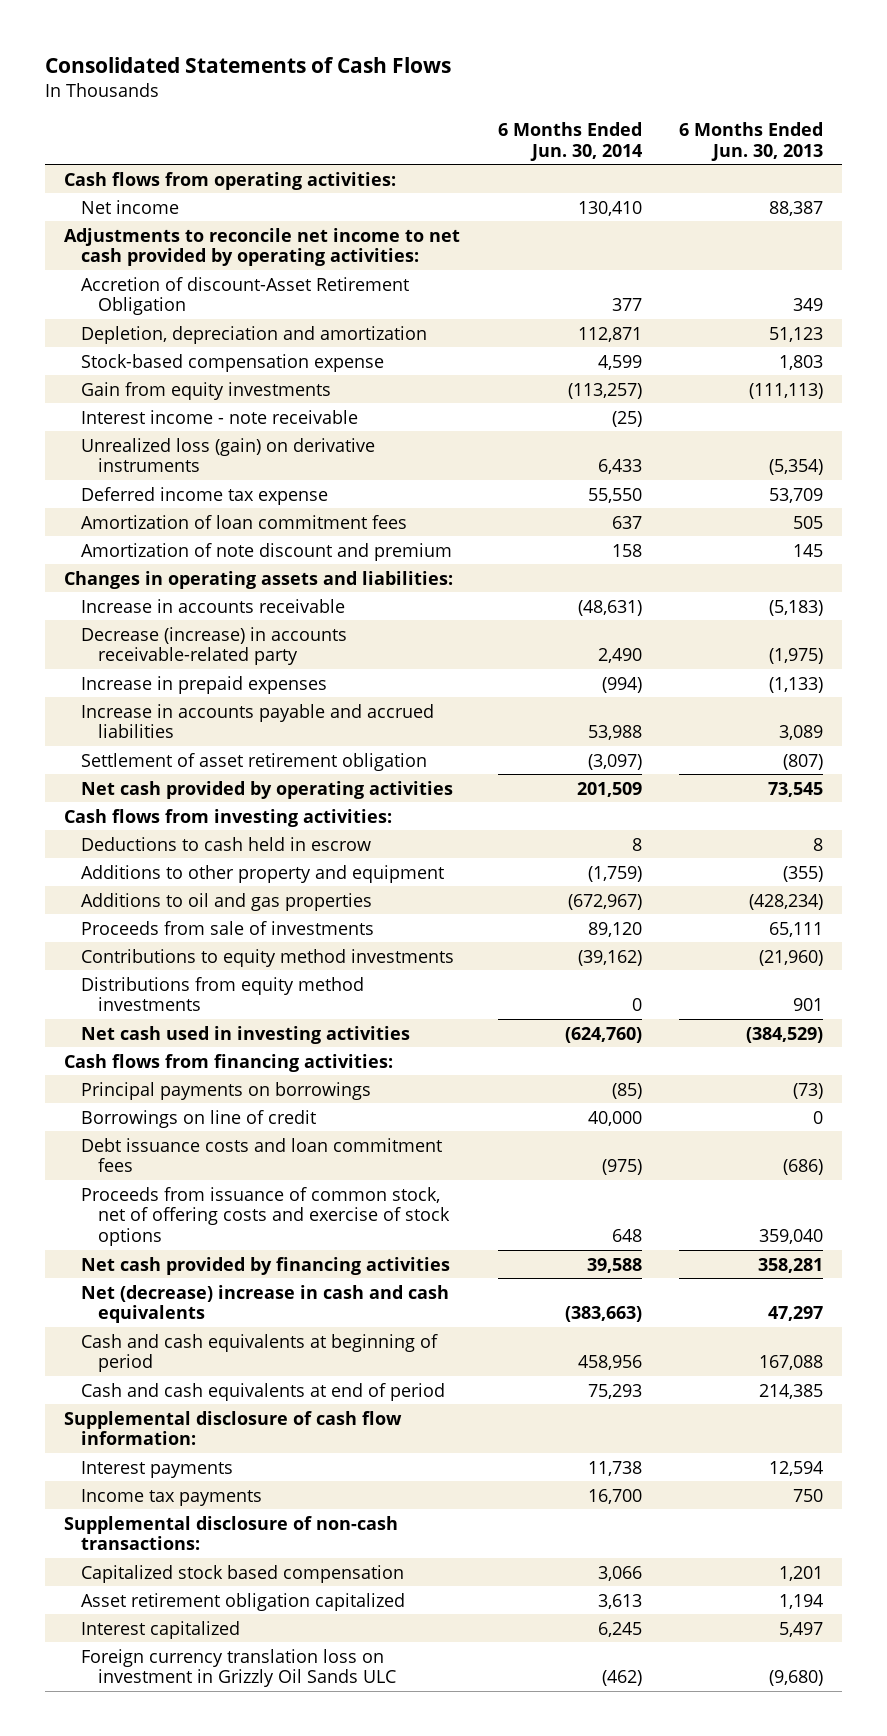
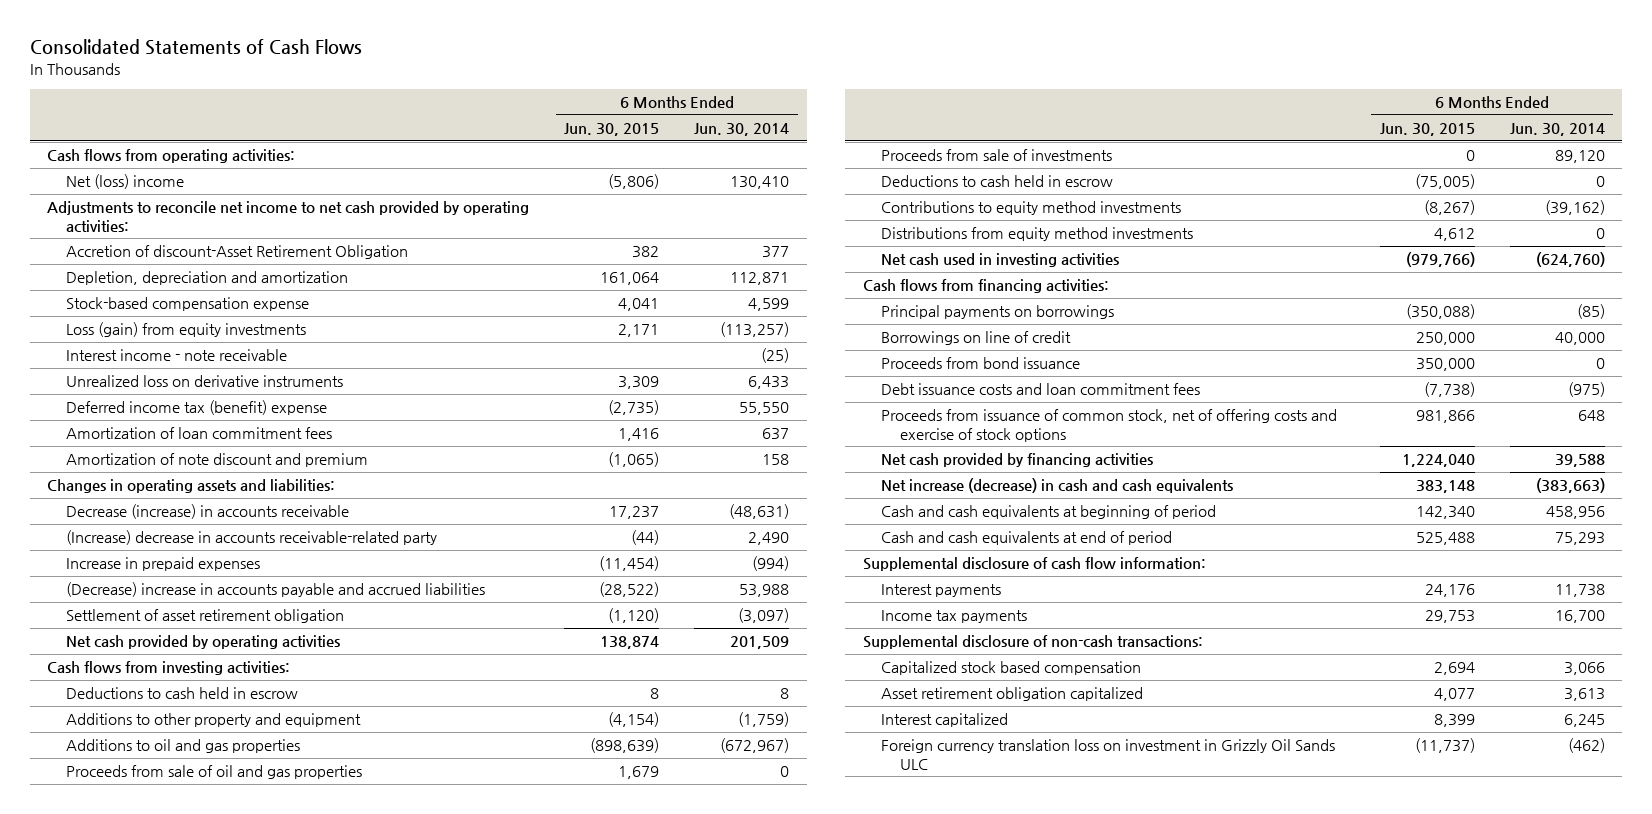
[679,121,824,161] 6 Months Ended Jun. 30, 2013 -> none
none -> [564,123,660,137] Jun. 30, 2015
[80,199,179,214] Net income -> [65,174,184,190] Net (loss) income
[80,381,331,400] Gain from equity investments -> [65,322,306,338] Loss (gain) from equity investments
[80,437,375,473] Unrealized loss (gain) on derivative instruments -> [65,375,343,388] Unrealized loss on derivative instruments
[80,486,328,505] Deferred income tax expense -> [65,400,327,416] Deferred income tax (benefit) expense
[80,598,345,613] Increase in accounts receivable -> [65,504,349,520] Decrease (increase) in accounts receivable
[80,626,347,666] Decrease (increase) in accounts receivable-related party -> [65,530,437,546] (Increase) decrease in accounts receivable-related party
[80,703,434,739] Increase in accounts payable and accrued liabilities -> [65,582,485,598] (Decrease) increase in accounts payable and accrued liabilities
none -> [65,765,362,780] Proceeds from sale of oil and gas properties
none -> [881,175,1114,188] Deductions to cash held in escrow
none -> [881,357,1081,370] Proceeds from bond issuance
[80,1284,449,1324] Net (decrease) increase in cash and cash equivalents -> [881,478,1234,494] Net increase (decrease) in cash and cash equivalents

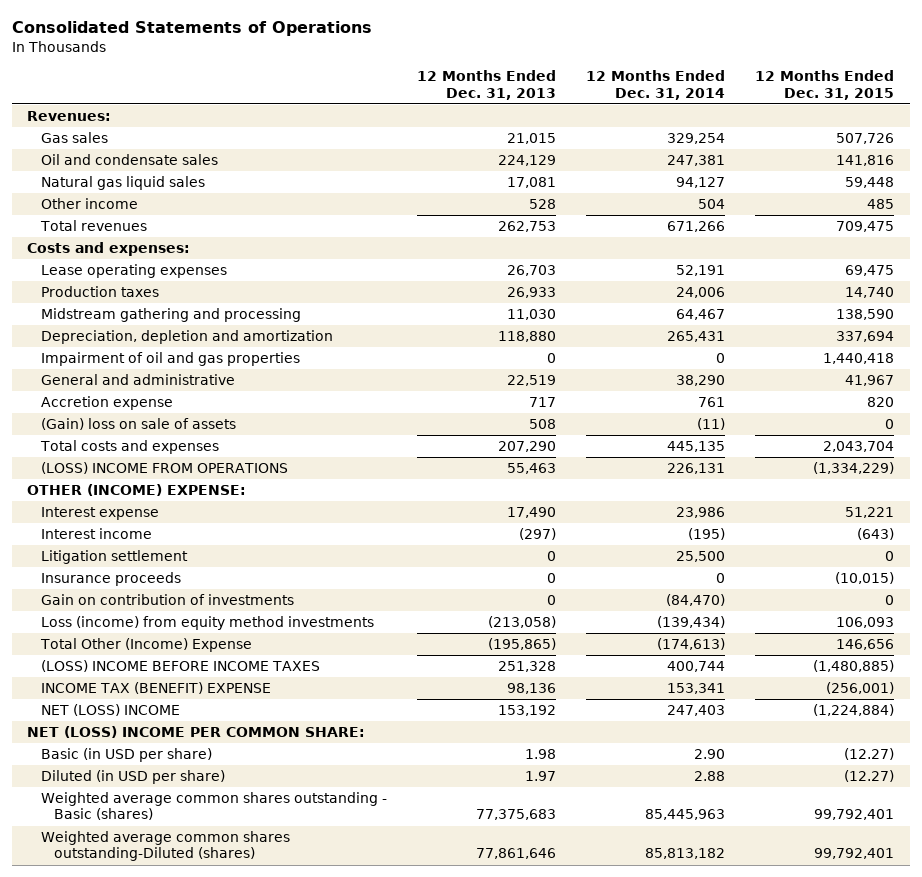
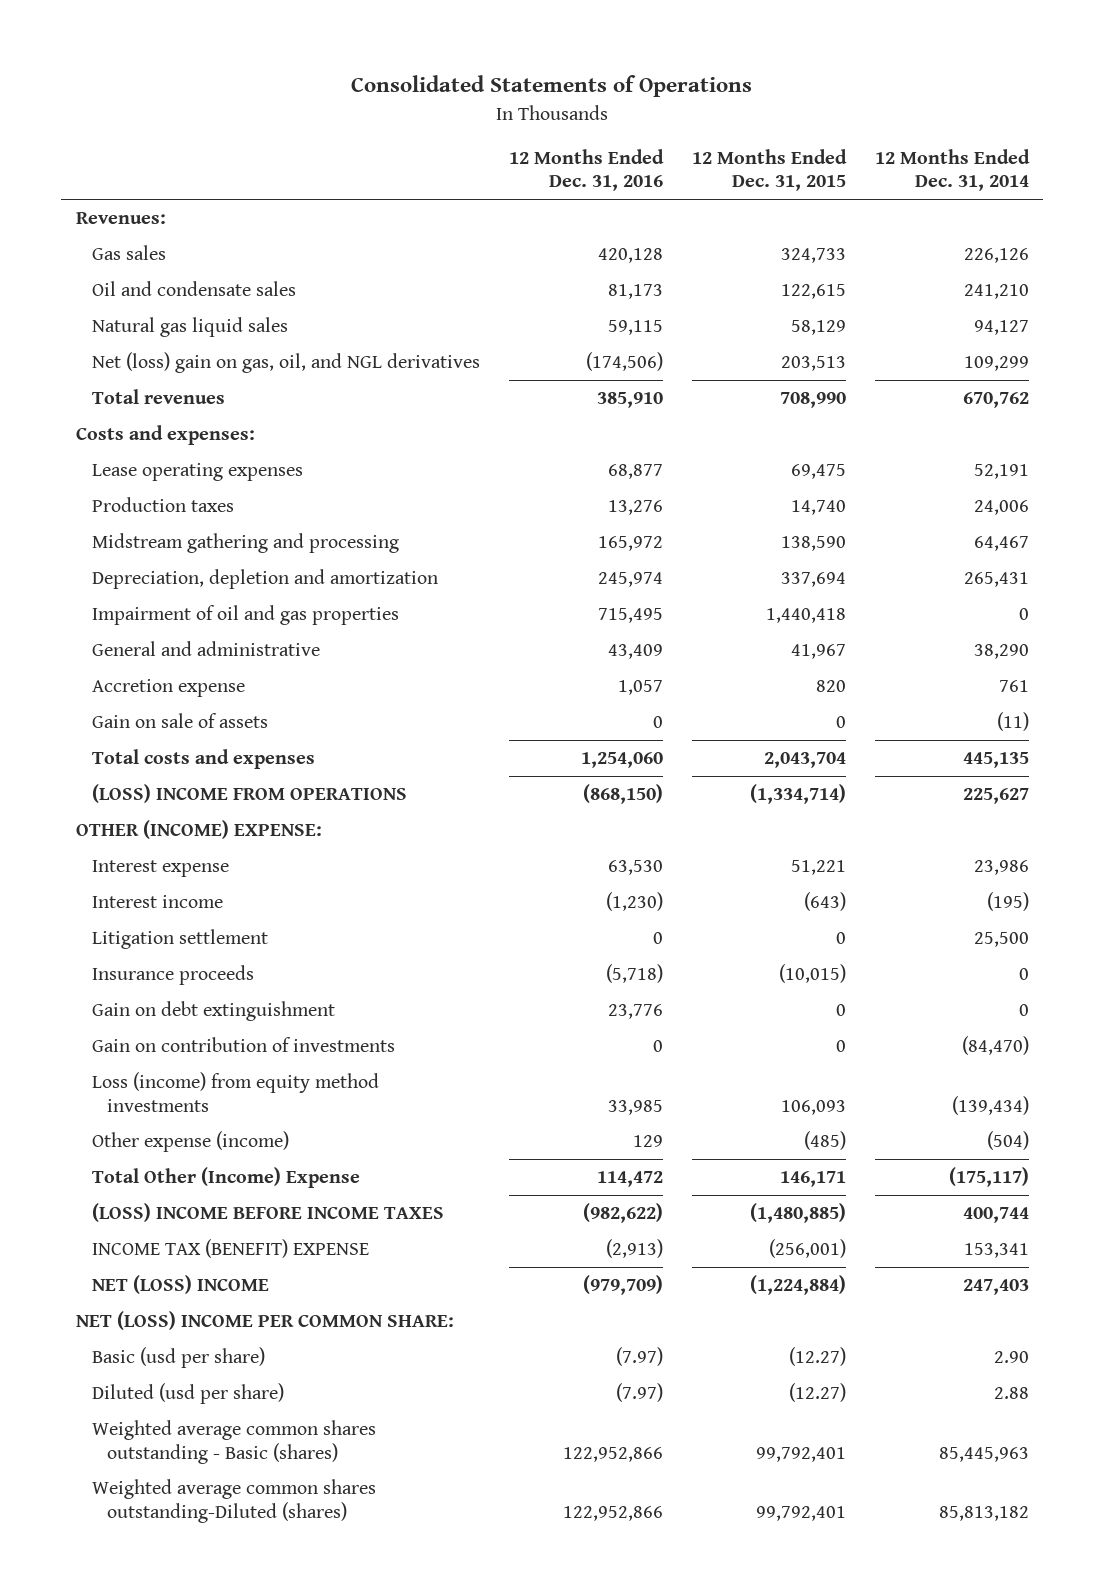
[417,70,557,100] 12 Months Ended Dec. 31, 2013 -> none
none -> [508,148,664,192] 12 Months Ended Dec. 31, 2016
[40,198,138,210] Other income -> none
[667,133,726,145] 329,254 -> [963,248,1029,264] 226,126
[836,133,895,145] 507,726 -> [780,248,846,264] 324,733
[667,155,726,167] 247,381 -> [963,284,1029,300] 241,210
[836,155,895,167] 141,816 -> [780,284,846,300] 122,615
[845,177,895,189] 59,448 -> [790,320,846,336] 58,129
none -> [91,352,480,374] Net (loss) gain on gas, oil, and NGL derivatives
[667,221,726,233] 671,266 -> [962,392,1029,409] 670,762
[836,221,895,233] 709,475 -> [779,392,846,409] 708,990
[40,418,236,431] (Gain) loss on sale of assets -> [91,713,268,729] Gain on sale of assets
[667,463,726,475] 226,131 -> [962,788,1029,805] 225,627
[813,462,895,475] (1,334,229) -> [749,784,846,805] (1,334,714)
none -> [91,1001,335,1022] Gain on debt extinguishment
none -> [91,1131,289,1153] Other expense (income)
[657,638,726,651] (174,613) -> [948,1167,1029,1188] (175,117)
[836,639,895,651] 146,656 -> [779,1171,846,1188] 146,171
[40,748,212,763] Basic (in USD per share) -> [91,1347,265,1369] Basic (usd per share)
[40,770,225,785] Diluted (in USD per share) -> [91,1383,284,1405] Diluted (usd per share)

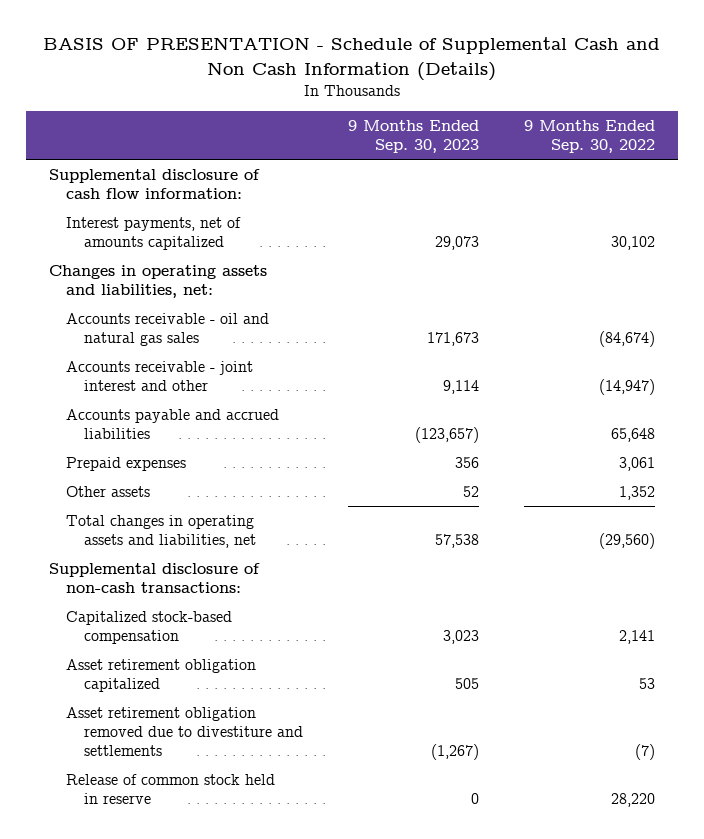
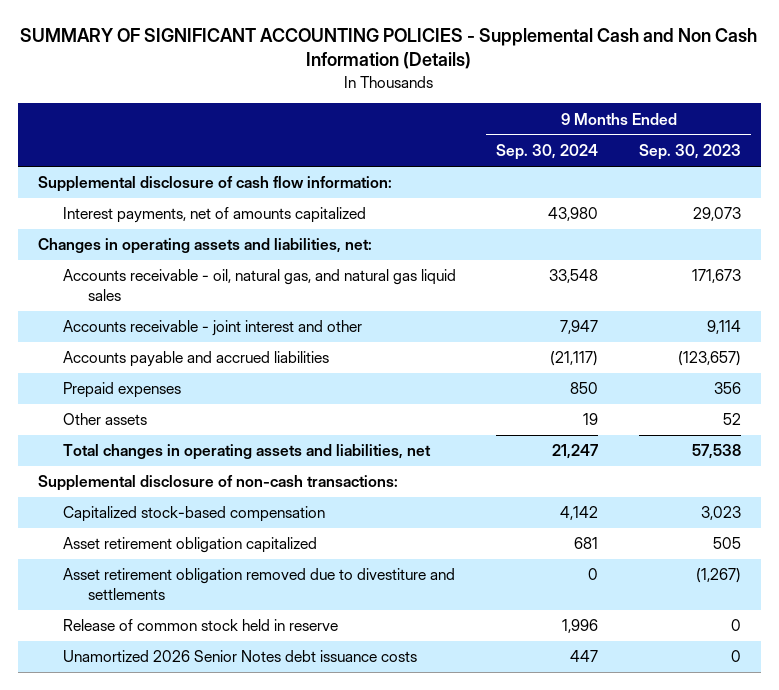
[43,37,661,81] BASIS OF PRESENTATION - Schedule of Supplemental Cash and Non Cash Information (Details) -> [20,28,758,70] SUMMARY OF SIGNIFICANT ACCOUNTING POLICIES - Supplemental Cash and Non Cash Information (Details)
[524,119,656,154] 9 Months Ended Sep. 30, 2022 -> none
none -> [496,144,599,161] Sep. 30, 2024
[66,312,270,346] Accounts receivable - oil and natural gas sales -> [62,269,456,301] Accounts receivable - oil, natural gas, and natural gas liquid sales
none -> [62,650,417,663] Unamortized 2026 Senior Notes debt issuance costs

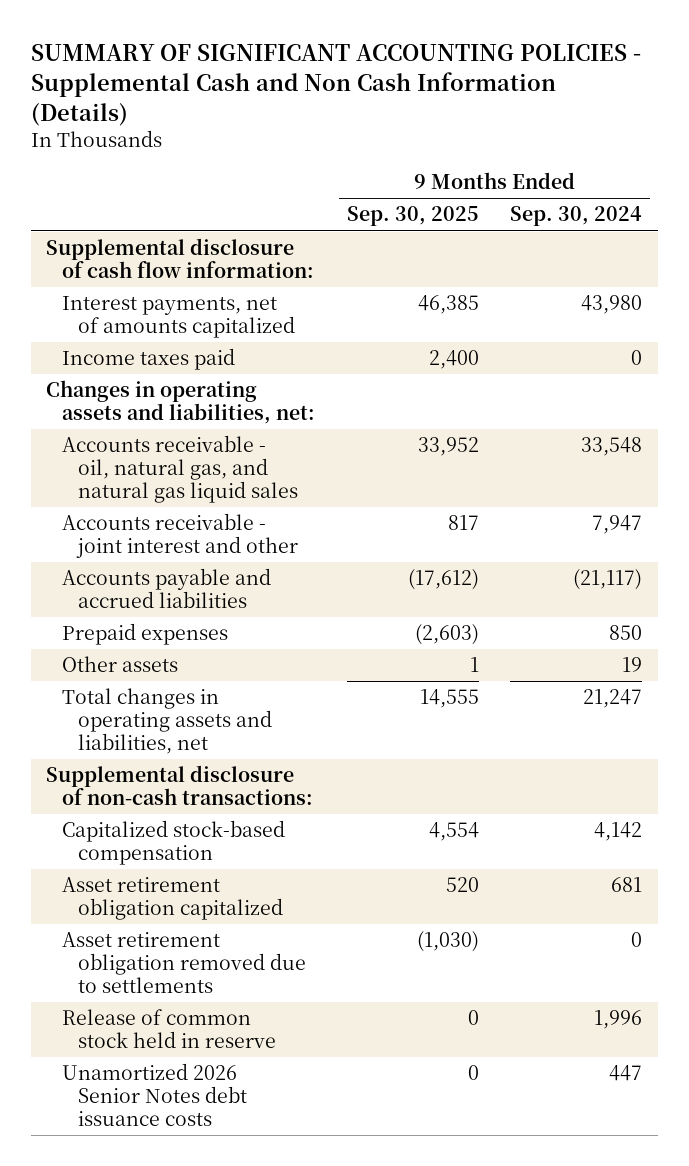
[638,144,741,161] Sep. 30, 2023 -> none
none -> [346,206,479,227] Sep. 30, 2025
none -> [62,348,236,371] Income taxes paid
[62,568,455,600] Asset retirement obligation removed due to divestiture and settlements -> [62,932,306,994] Asset retirement obligation removed due to settlements

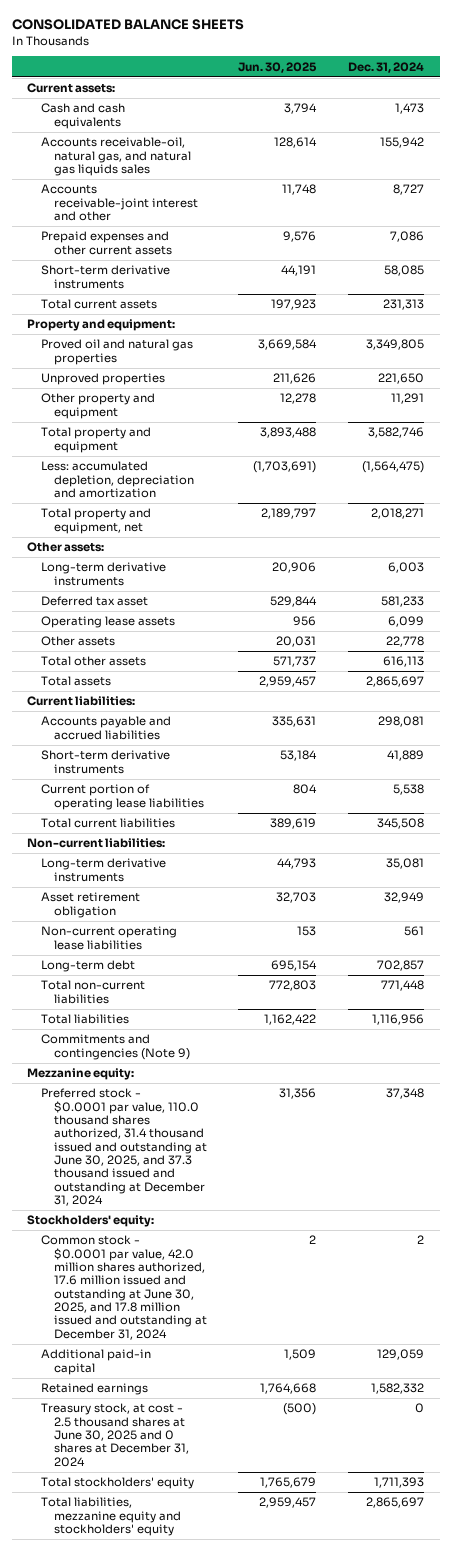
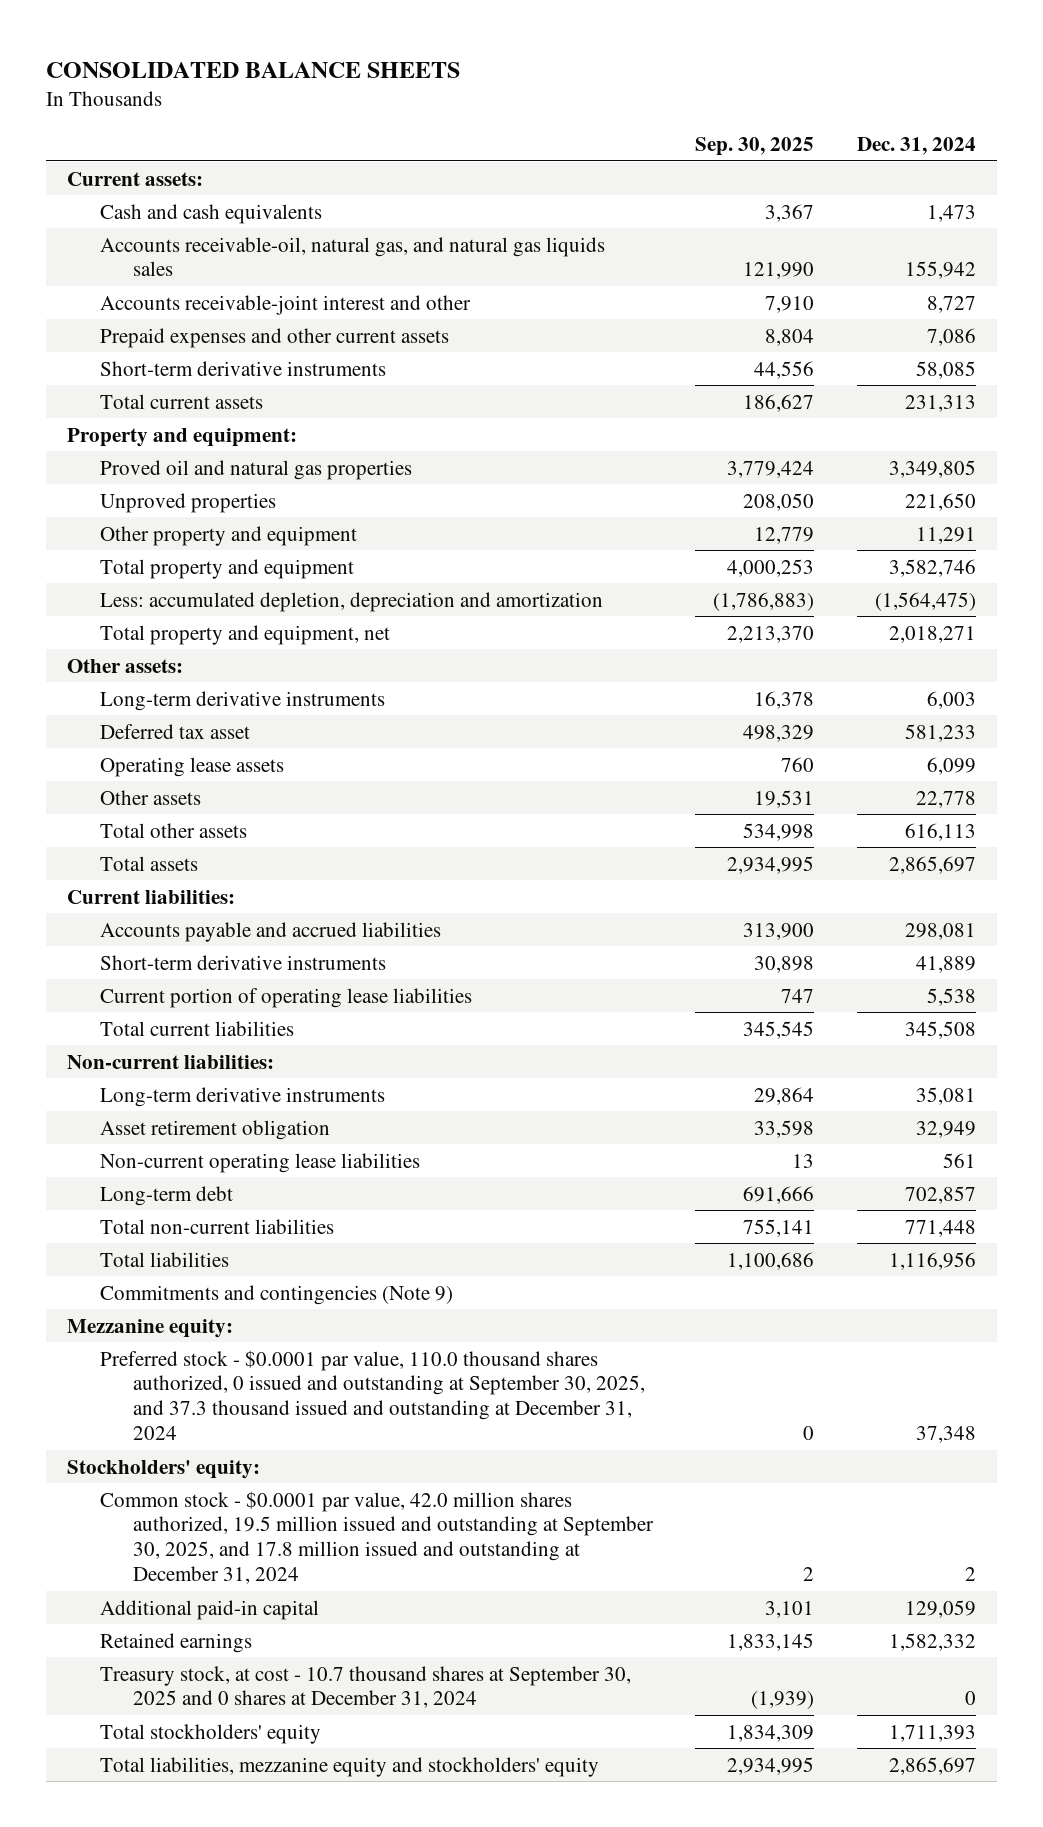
[238,61,318,73] Jun. 30, 2025 -> none
none -> [695,136,815,156] Sep. 30, 2025
[40,1088,207,1207] Preferred stock - $0.0001 par value, 110.0 thousand shares authorized, 31.4 thousand issued and outstanding at June 30, 2025, and 37.3 thousand issued and outstanding at December 31, 2024 -> [100,1349,646,1441] Preferred stock - $0.0001 par value, 110.0 thousand shares authorized, 0 issued and outstanding at September 30, 2025, and 37.3 thousand issued and outstanding at December 31, 2024
[40,1235,207,1340] Common stock - $0.0001 par value, 42.0 million shares authorized, 17.6 million issued and outstanding at June 30, 2025, and 17.8 million issued and outstanding at December 31, 2024 -> [100,1490,655,1585] Common stock - $0.0001 par value, 42.0 million shares authorized, 19.5 million issued and outstanding at September 30, 2025, and 17.8 million issued and outstanding at December 31, 2024
[40,1403,189,1467] Treasury stock, at cost - 2.5 thousand shares at June 30, 2025 and 0 shares at December 31, 2024 -> [100,1665,632,1709] Treasury stock, at cost - 10.7 thousand shares at September 30, 2025 and 0 shares at December 31, 2024

